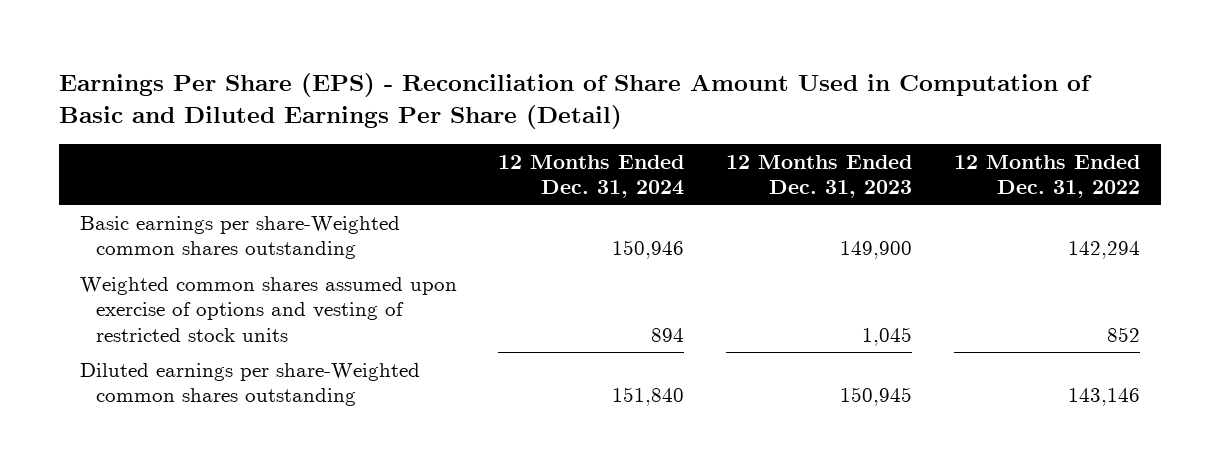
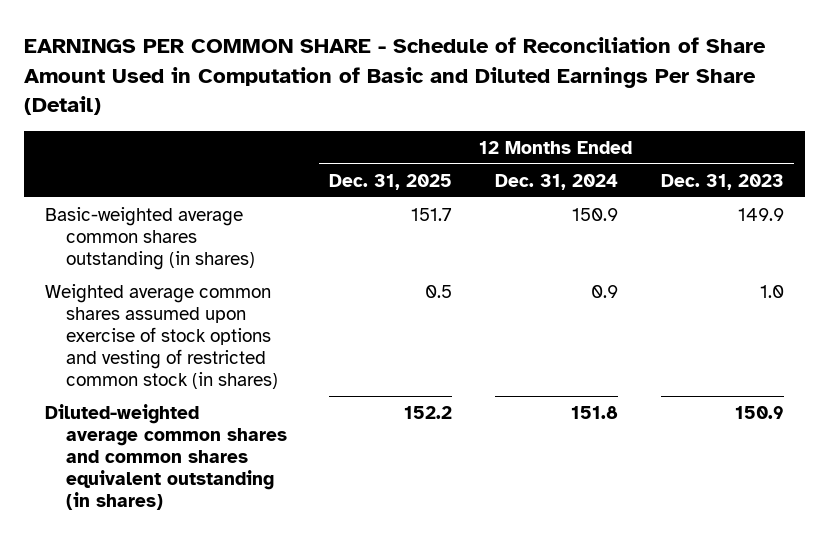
[58,72,1092,130] Earnings Per Share (EPS) - Reconciliation of Share Amount Used in Computation of Basic and Diluted Earnings Per Share (Detail) -> [23,37,766,116] EARNINGS PER COMMON SHARE - Schedule of Reconciliation of Share Amount Used in Computation of Basic and Diluted Earnings Per Share (Detail)
[953,154,1140,199] 12 Months Ended Dec. 31, 2022 -> none
none -> [329,173,453,190] Dec. 31, 2025
[79,215,400,260] Basic earnings per share-Weighted common shares outstanding -> [45,206,255,270] Basic-weighted average common shares outstanding (in shares)
[612,240,685,260] 150,946 -> [571,207,618,221] 150.9
[840,241,913,260] 149,900 -> [737,207,784,221] 149.9
[79,276,457,342] Weighted common shares assumed upon exercise of options and vesting of restricted stock units -> [45,283,278,389] Weighted average common shares assumed upon exercise of stock options and vesting of restricted common stock (in shares)
[651,327,685,342] 894 -> [590,284,618,298] 0.9
[862,326,913,346] 1,045 -> [759,284,784,298] 1.0
[79,362,420,407] Diluted earnings per share-Weighted common shares outstanding -> [45,403,287,510] Diluted-weighted average common shares and common shares equivalent outstanding (in shares)
[612,387,685,407] 151,840 -> [570,405,618,419] 151.8
[840,387,913,407] 150,945 -> [734,405,784,419] 150.9

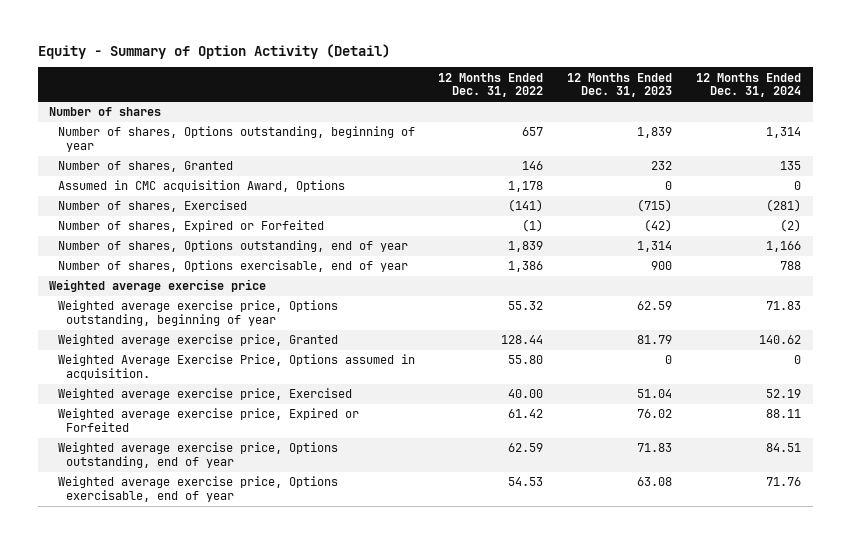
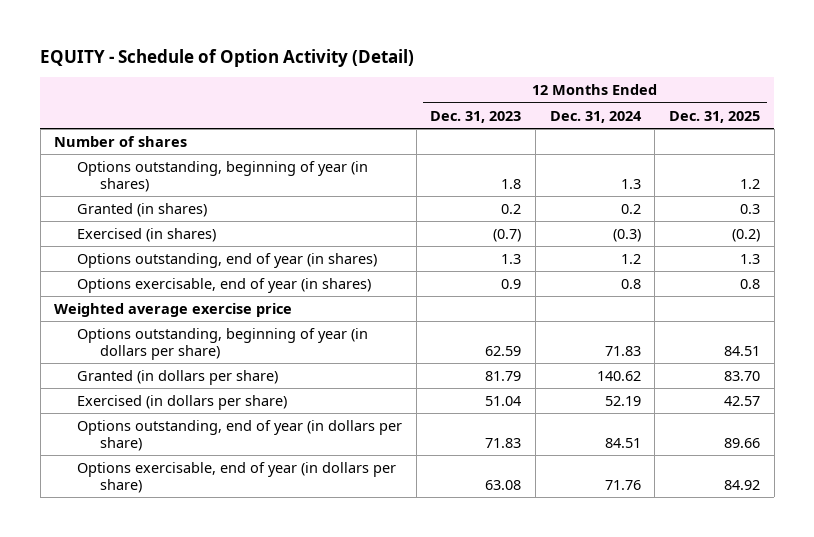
[37,43,390,59] Equity - Summary of Option Activity (Detail) -> [40,48,415,67] EQUITY - Schedule of Option Activity (Detail)
[438,72,544,98] 12 Months Ended Dec. 31, 2022 -> none
none -> [668,110,760,123] Dec. 31, 2025
[57,180,345,193] Assumed in CMC acquisition Award, Options -> none
[57,220,324,233] Number of shares, Expired or Forfeited -> none
[57,126,415,153] Number of shares, Options outstanding, beginning of year -> [77,160,369,192] Options outstanding, beginning of year (in shares)
[637,127,673,139] 1,839 -> [501,178,522,189] 1.8
[765,127,801,139] 1,314 -> [620,178,641,189] 1.3
[57,161,233,173] Number of shares, Granted -> [77,202,208,217] Granted (in shares)
[651,161,673,171] 232 -> [501,203,522,214] 0.2
[779,161,801,171] 135 -> [620,203,641,214] 0.2
[57,200,247,213] Number of shares, Exercised -> [77,227,217,242] Exercised (in shares)
[637,199,673,213] (715) -> [493,228,522,242] (0.7)
[765,199,801,213] (281) -> [612,228,641,242] (0.3)
[57,240,408,253] Number of shares, Options outstanding, end of year -> [77,252,378,268] Options outstanding, end of year (in shares)
[637,241,673,253] 1,314 -> [501,253,522,264] 1.3
[765,241,801,253] 1,166 -> [620,253,641,264] 1.2
[57,260,408,273] Number of shares, Options exercisable, end of year -> [77,277,372,293] Options exercisable, end of year (in shares)
[651,261,673,271] 900 -> [501,278,522,289] 0.9
[779,261,801,271] 788 -> [620,278,641,289] 0.8
[57,354,415,381] Weighted Average Exercise Price, Options assumed in acquisition. -> none
[57,408,359,433] Weighted average exercise price, Expired or Forfeited -> none
[57,300,338,327] Weighted average exercise price, Options outstanding, beginning of year -> [77,327,369,360] Options outstanding, beginning of year (in dollars per share)
[57,334,338,347] Weighted average exercise price, Granted -> [77,369,279,385] Granted (in dollars per share)
[57,388,352,401] Weighted average exercise price, Exercised -> [77,394,288,410] Exercised (in dollars per share)
[57,442,338,469] Weighted average exercise price, Options outstanding, end of year -> [77,419,403,451] Options outstanding, end of year (in dollars per share)
[57,476,338,503] Weighted average exercise price, Options exercisable, end of year -> [77,461,397,493] Options exercisable, end of year (in dollars per share)

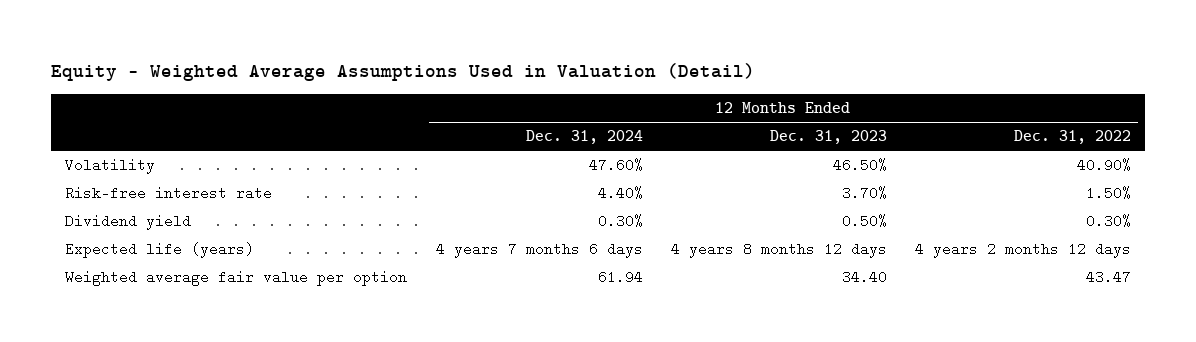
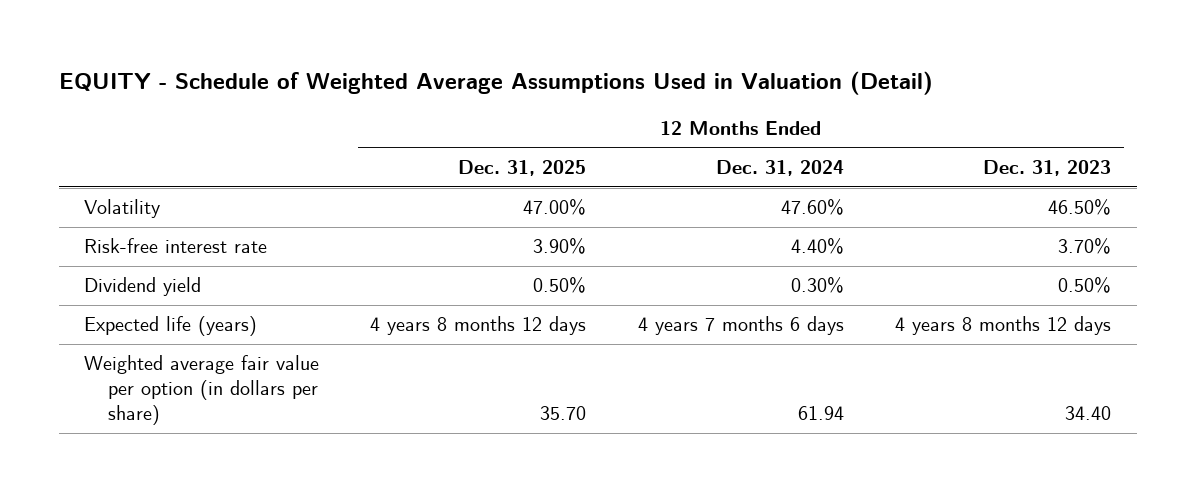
[51,63,756,82] Equity - Weighted Average Assumptions Used in Valuation (Detail) -> [58,70,933,95] EQUITY - Schedule of Weighted Average Assumptions Used in Valuation (Detail)
[1014,130,1132,145] Dec. 31, 2022 -> none
none -> [458,159,587,176] Dec. 31, 2025
[65,270,408,287] Weighted average fair value per option -> [84,355,320,425] Weighted average fair value per option (in dollars per share)

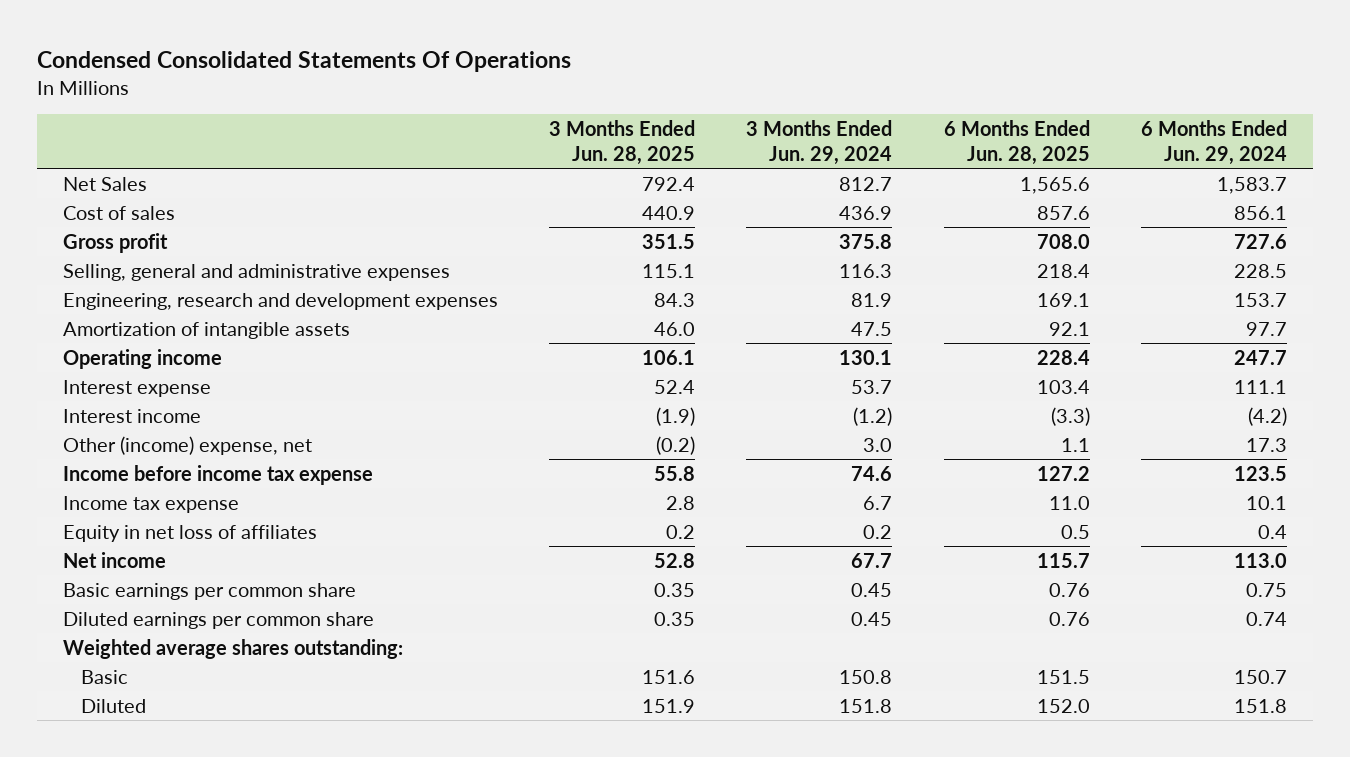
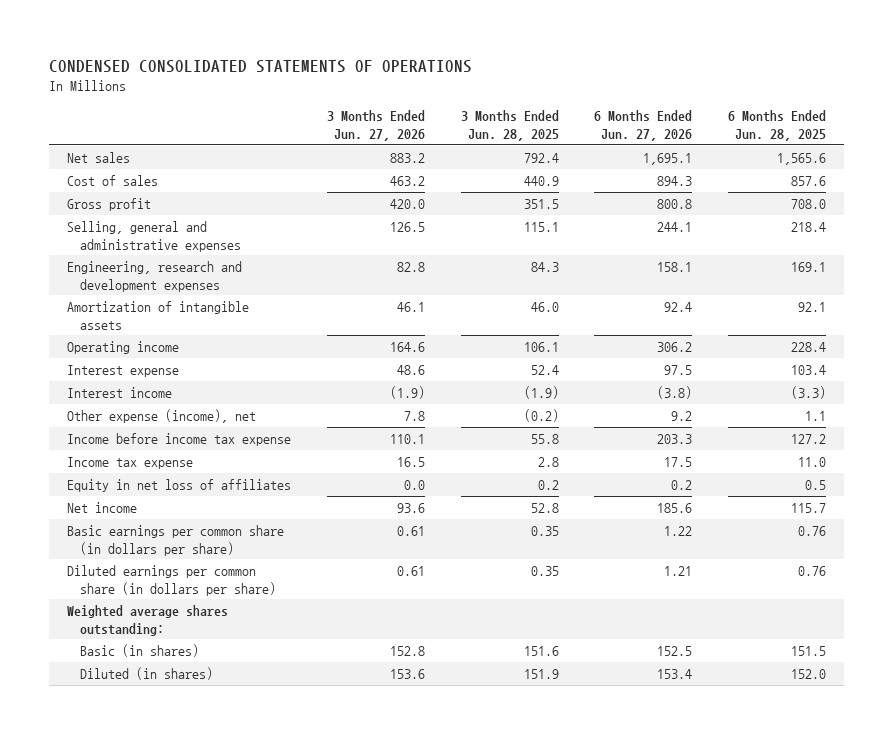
[36,50,571,72] Condensed Consolidated Statements Of Operations -> [48,59,472,73] CONDENSED CONSOLIDATED STATEMENTS OF OPERATIONS
[746,120,893,165] 3 Months Ended Jun. 29, 2024 -> none
[1141,120,1288,165] 6 Months Ended Jun. 29, 2024 -> none
none -> [326,110,425,141] 3 Months Ended Jun. 27, 2026
none -> [594,110,693,141] 6 Months Ended Jun. 27, 2026
[62,176,147,191] Net Sales -> [66,151,130,163] Net sales
[62,435,312,455] Other (income) expense, net -> [66,408,256,423] Other expense (income), net
[62,582,356,600] Basic earnings per common share -> [66,524,284,556] Basic earnings per common share (in dollars per share)
[62,611,374,629] Diluted earnings per common share -> [66,564,277,596] Diluted earnings per common share (in dollars per share)
[81,669,129,684] Basic -> [80,643,200,657] Basic (in shares)
[81,698,147,713] Diluted -> [80,666,214,680] Diluted (in shares)

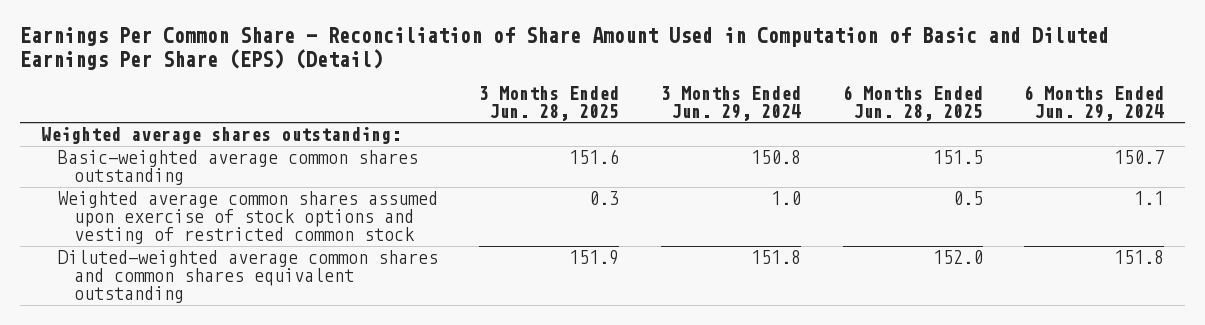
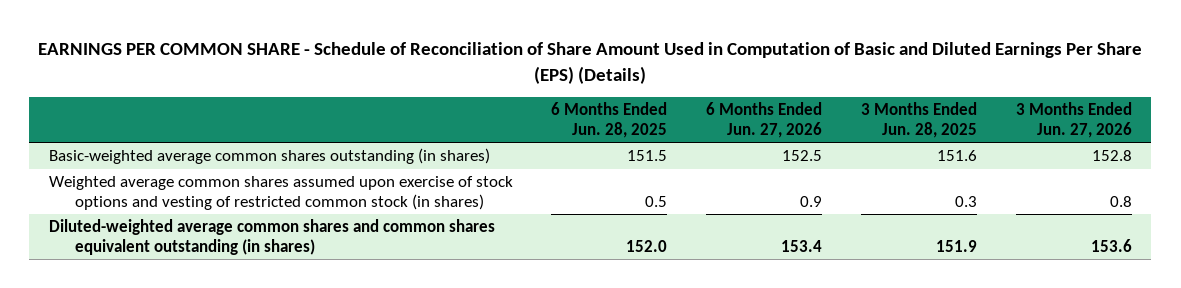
[20,27,1110,70] Earnings Per Common Share - Reconciliation of Share Amount Used in Computation of Basic and Diluted Earnings Per Share (EPS) (Detail) -> [38,41,1143,84] EARNINGS PER COMMON SHARE - Schedule of Reconciliation of Share Amount Used in Computation of Basic and Diluted Earnings Per Share (EPS) (Details)
[661,85,802,121] 3 Months Ended Jun. 29, 2024 -> none
[1024,84,1165,121] 6 Months Ended Jun. 29, 2024 -> none
none -> [706,102,823,138] 6 Months Ended Jun. 27, 2026
none -> [1015,102,1132,138] 3 Months Ended Jun. 27, 2026
[40,127,401,145] Weighted average shares outstanding: -> none
[57,150,418,186] Basic-weighted average common shares outstanding -> [48,148,490,165] Basic-weighted average common shares outstanding (in shares)
[57,191,438,245] Weighted average common shares assumed upon exercise of stock options and vesting of restricted common stock -> [48,176,513,210] Weighted average common shares assumed upon exercise of stock options and vesting of restricted common stock (in shares)
[57,250,438,304] Diluted-weighted average common shares and common shares equivalent outstanding -> [48,219,495,255] Diluted-weighted average common shares and common shares equivalent outstanding (in shares)

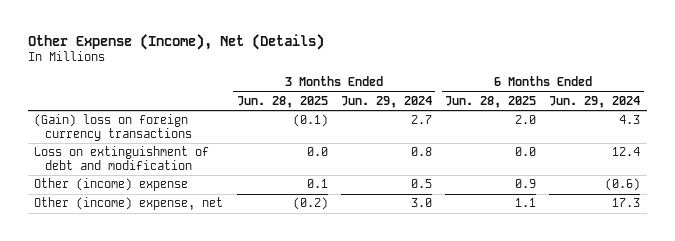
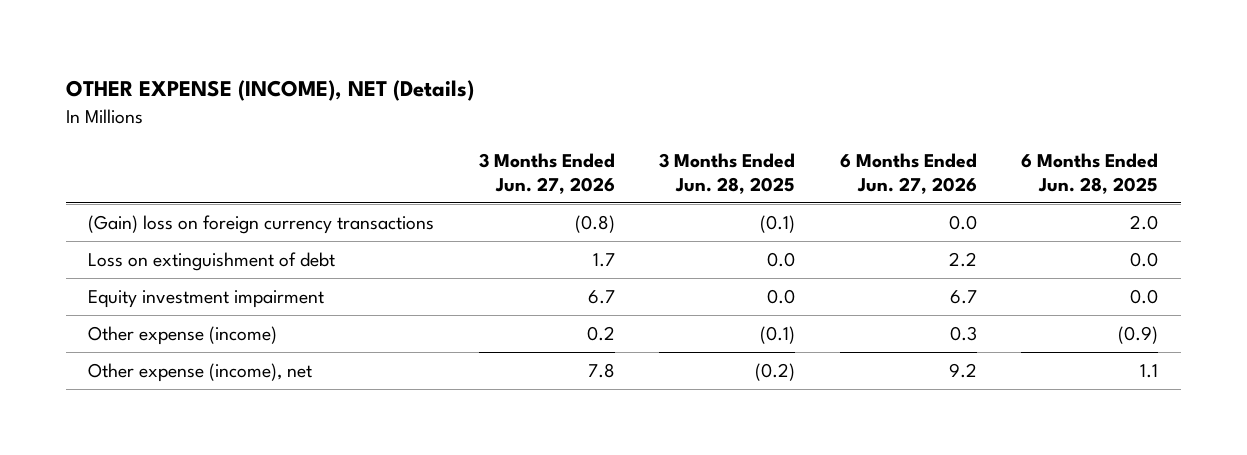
[27,33,324,50] Other Expense (Income), Net (Details) -> [66,80,475,102] OTHER EXPENSE (INCOME), NET (Details)
[340,95,432,108] Jun. 29, 2024 -> none
[549,95,641,108] Jun. 29, 2024 -> none
none -> [478,153,615,194] 3 Months Ended Jun. 27, 2026
none -> [839,153,977,194] 6 Months Ended Jun. 27, 2026
[34,146,210,171] Loss on extinguishment of debt and modification -> [88,251,336,271] Loss on extinguishment of debt
none -> [88,289,325,308] Equity investment impairment
[34,178,189,192] Other (income) expense -> [88,325,278,345] Other expense (income)
[306,179,328,189] 0.1 -> [760,325,796,344] (0.1)
[515,179,537,189] 0.9 -> [1118,325,1159,344] (0.9)
[34,197,224,211] Other (income) expense, net -> [88,362,313,382] Other expense (income), net

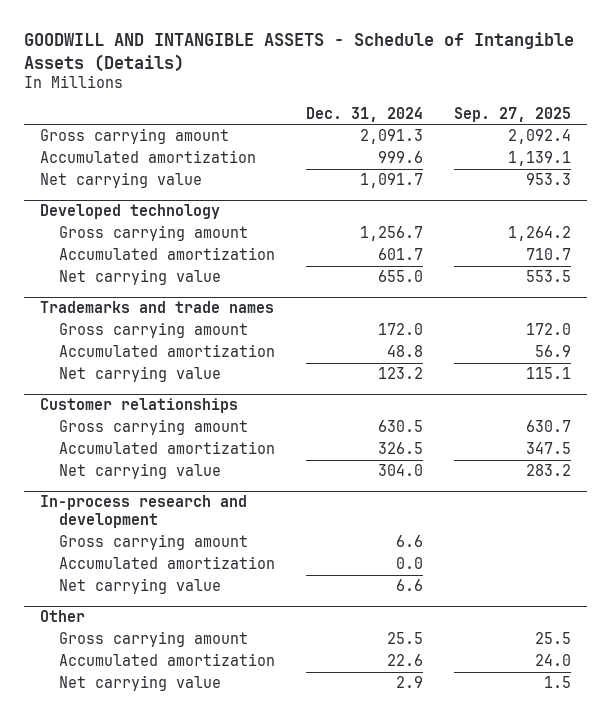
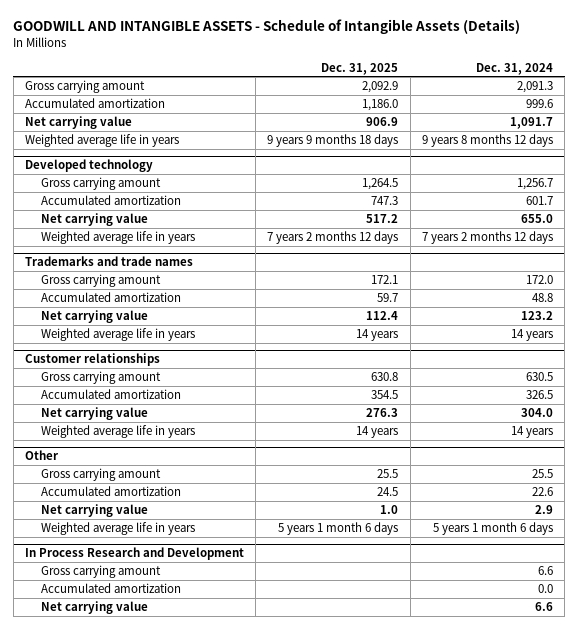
[454,106,572,122] Sep. 27, 2025 -> none
none -> [321,62,399,75] Dec. 31, 2025
none -> [24,134,179,148] Weighted average life in years
none -> [40,231,195,245] Weighted average life in years
none -> [40,328,195,342] Weighted average life in years
[39,495,247,529] In-process research and development -> none
[58,534,248,551] Gross carrying amount -> none
[58,556,275,570] Accumulated amortization -> none
[58,578,221,595] Net carrying value -> none
none -> [40,425,195,439] Weighted average life in years
none -> [40,522,195,536] Weighted average life in years
none -> [24,547,244,561] In Process Research and Development
none -> [40,565,161,579] Gross carrying amount
none -> [40,583,181,594] Accumulated amortization
none -> [40,601,148,615] Net carrying value

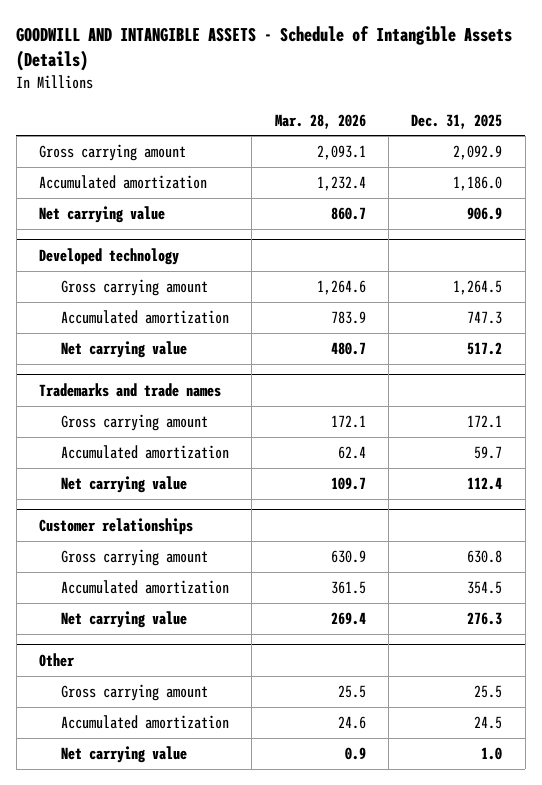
[475,62,553,75] Dec. 31, 2024 -> none
none -> [274,113,366,129] Mar. 28, 2026
[24,134,179,148] Weighted average life in years -> none
[40,231,195,245] Weighted average life in years -> none
[40,328,195,342] Weighted average life in years -> none
[40,425,195,439] Weighted average life in years -> none
[40,522,195,536] Weighted average life in years -> none
[24,547,244,561] In Process Research and Development -> none
[40,565,161,579] Gross carrying amount -> none
[40,583,181,594] Accumulated amortization -> none
[40,601,148,615] Net carrying value -> none

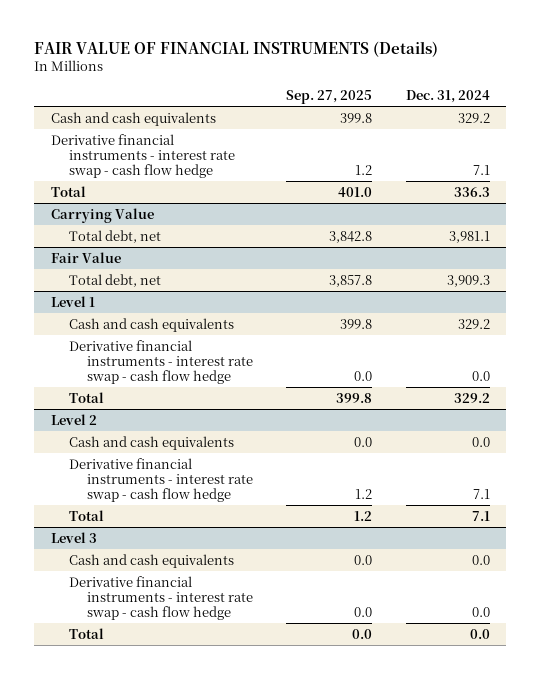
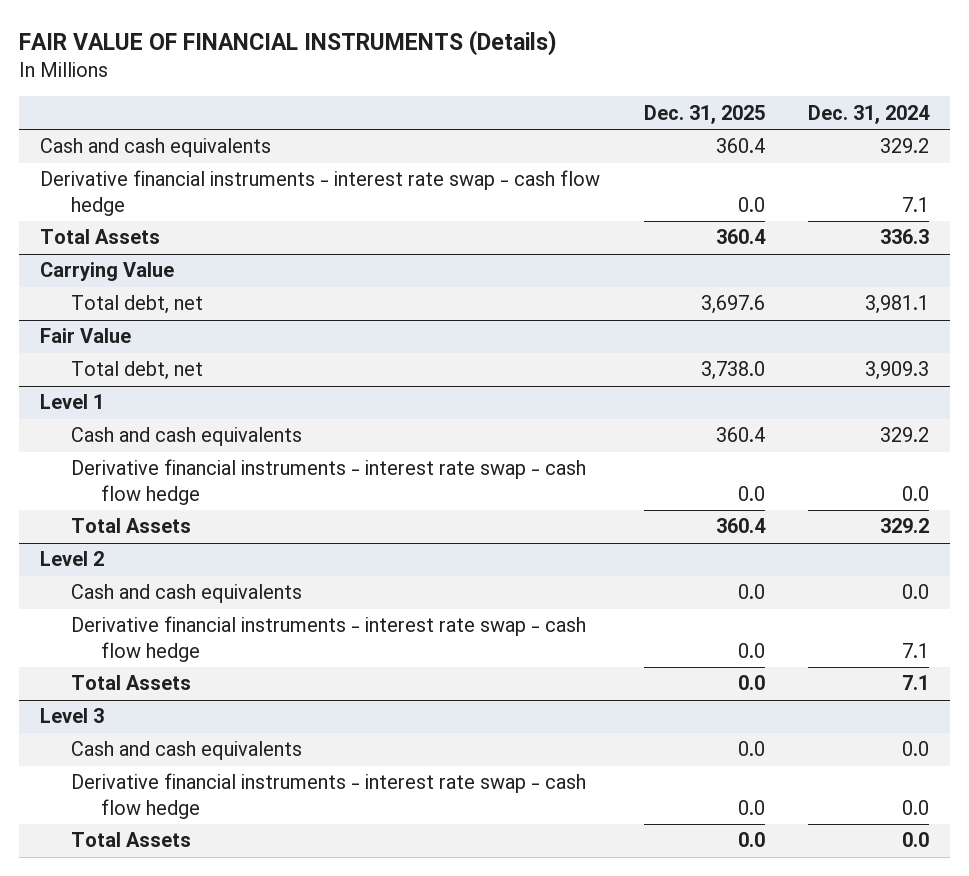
[286,90,373,105] Sep. 27, 2025 -> none
none -> [643,104,765,124] Dec. 31, 2025
[50,185,86,197] Total -> [40,229,161,245] Total Assets
[68,391,104,403] Total -> [70,518,191,534] Total Assets
[68,509,104,521] Total -> [70,675,191,691] Total Assets
[68,627,104,639] Total -> [70,832,191,848] Total Assets

